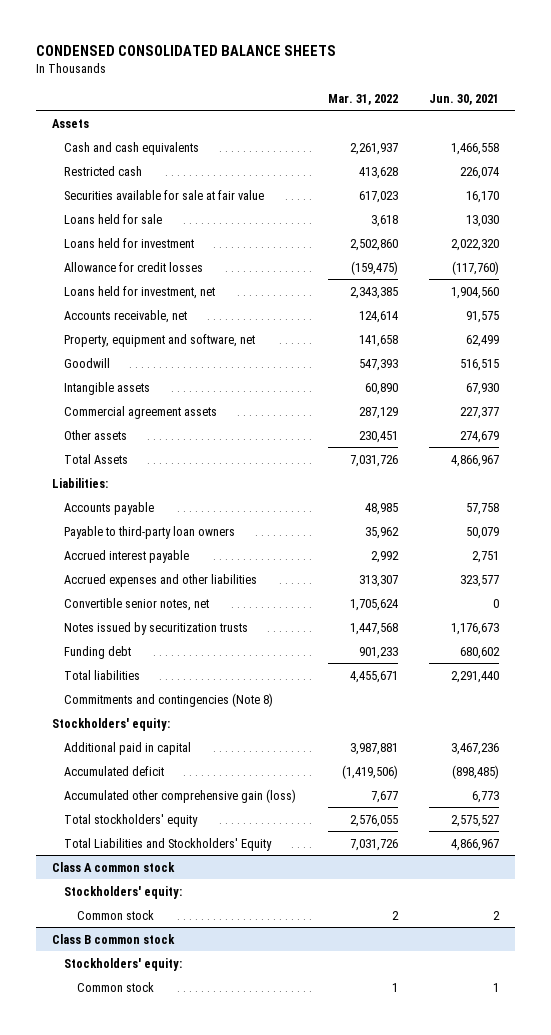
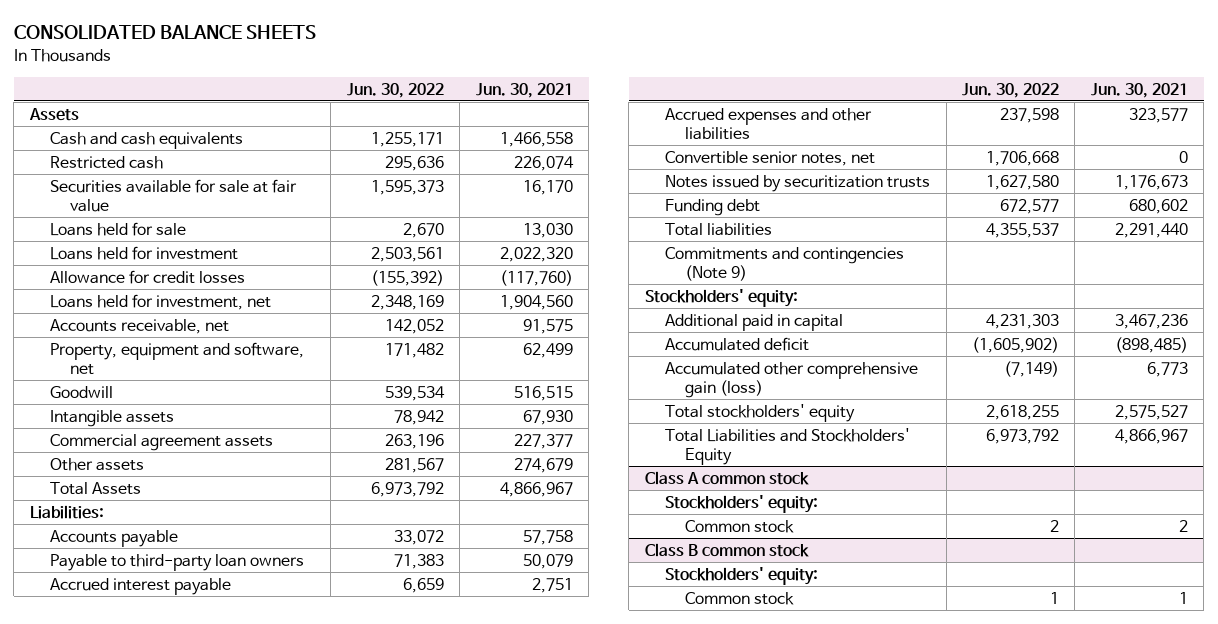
[36,44,337,56] CONDENSED CONSOLIDATED BALANCE SHEETS -> [13,24,316,39] CONSOLIDATED BALANCE SHEETS
[327,93,398,105] Mar. 31, 2022 -> none
none -> [346,82,444,98] Jun. 30, 2022
[64,692,274,707] Commitments and contingencies (Note 8) -> [665,246,905,281] Commitments and contingencies (Note 9)

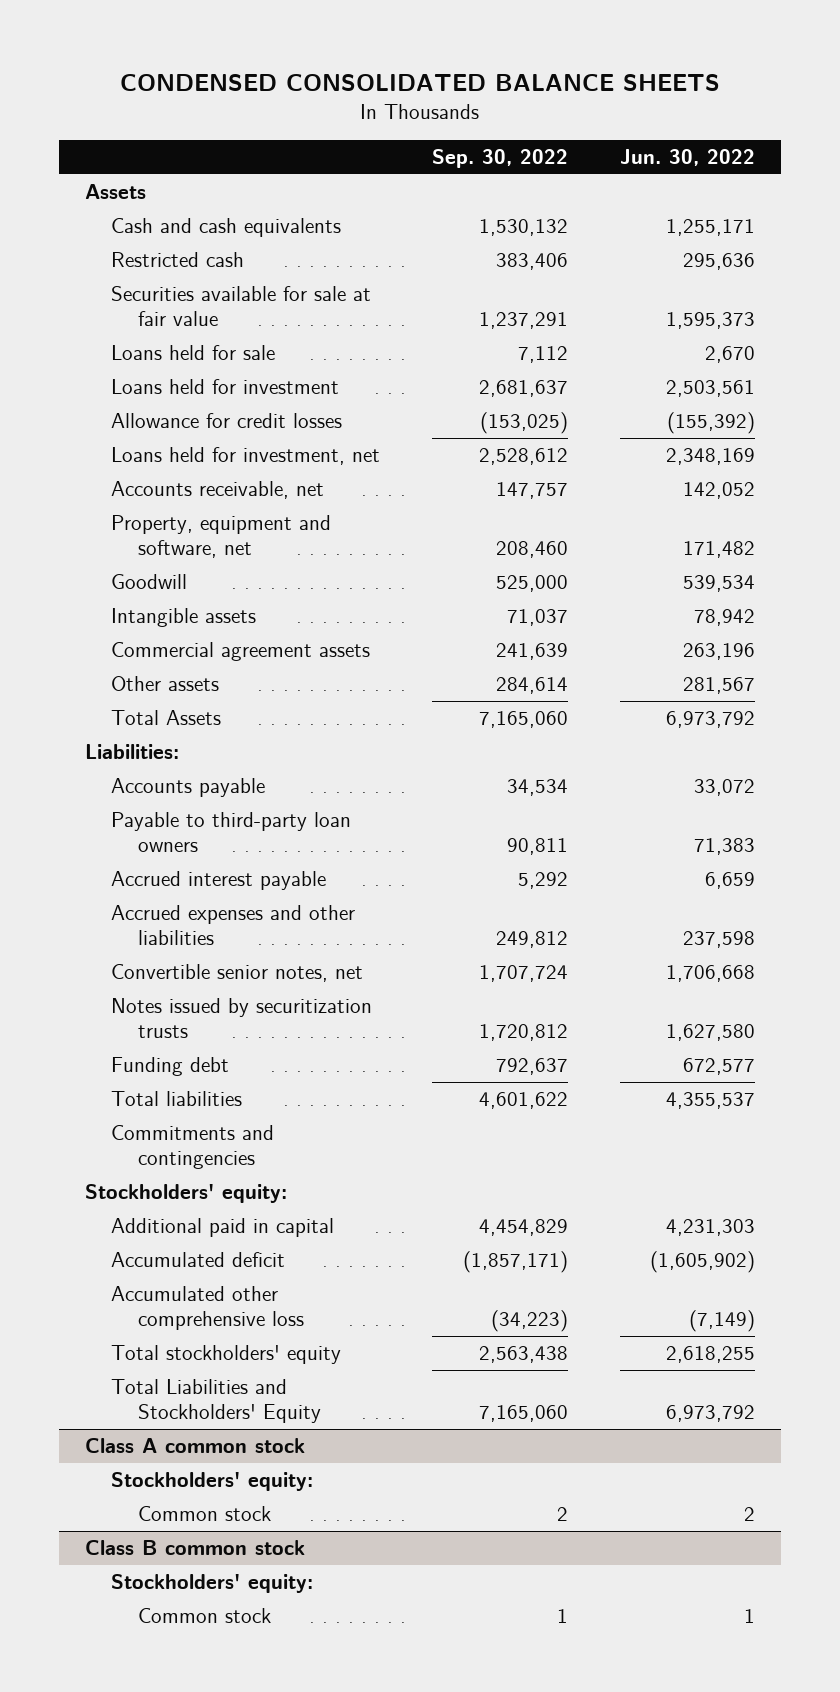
[13,24,316,39] CONSOLIDATED BALANCE SHEETS -> [119,74,720,92] CONDENSED CONSOLIDATED BALANCE SHEETS
[475,82,573,98] Jun. 30, 2021 -> none
none -> [432,148,569,168] Sep. 30, 2022
[665,246,905,281] Commitments and contingencies (Note 9) -> [111,1125,275,1169] Commitments and contingencies
[665,361,919,398] Accumulated other comprehensive gain (loss) -> [111,1286,305,1330] Accumulated other comprehensive loss

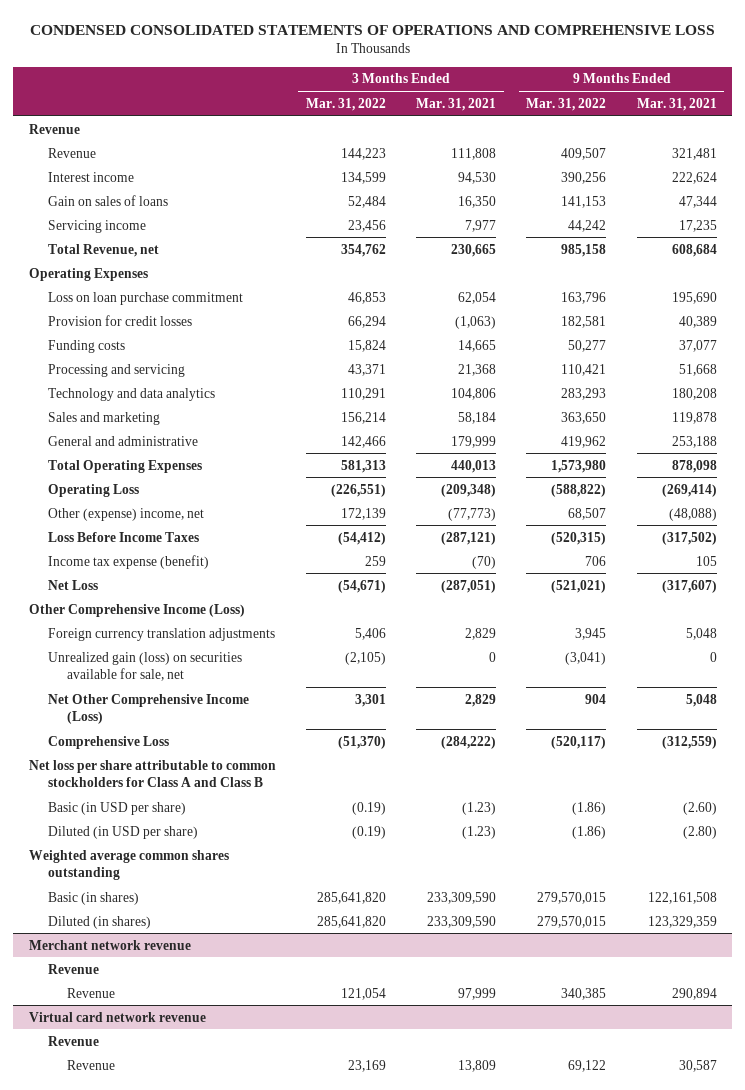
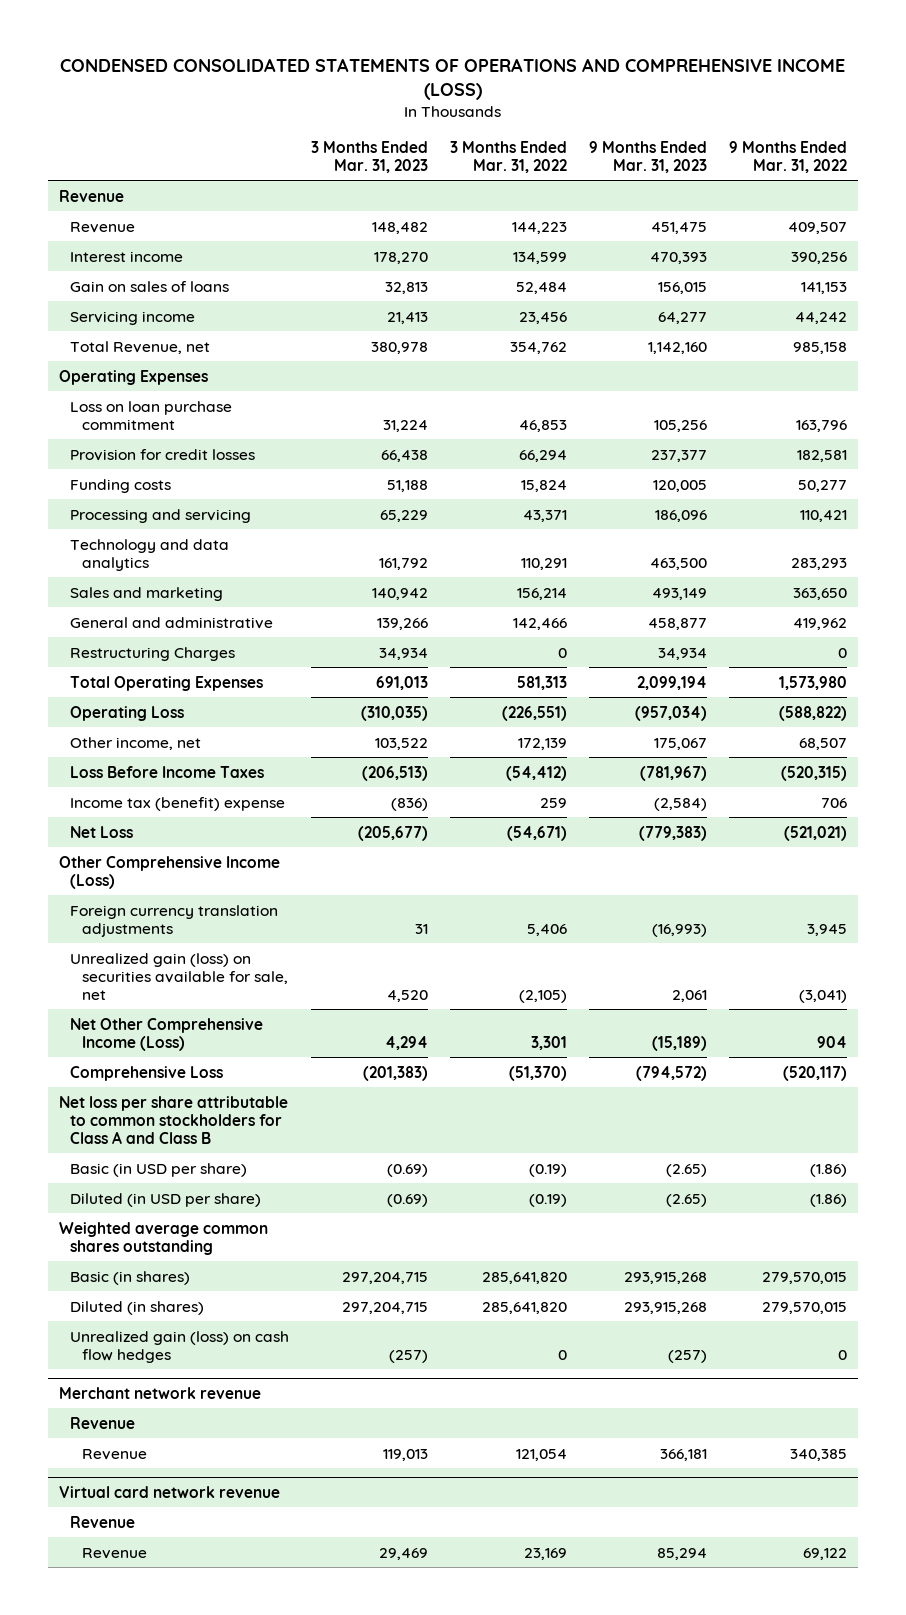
[29,24,715,35] CONDENSED CONSOLIDATED STATEMENTS OF OPERATIONS AND COMPREHENSIVE LOSS -> [59,57,845,100] CONDENSED CONSOLIDATED STATEMENTS OF OPERATIONS AND COMPREHENSIVE INCOME (LOSS)
[416,97,497,111] Mar. 31, 2021 -> none
[636,97,717,111] Mar. 31, 2021 -> none
none -> [311,140,429,173] 3 Months Ended Mar. 31, 2023
none -> [589,140,708,173] 9 Months Ended Mar. 31, 2023
none -> [70,646,236,661] Restructuring Charges
[47,507,204,521] Other (expense) income, net -> [70,736,202,750] Other income, net
[47,554,209,569] Income tax expense (benefit) -> [70,796,286,811] Income tax (benefit) expense
none -> [70,1330,290,1363] Unrealized gain (loss) on cash flow hedges

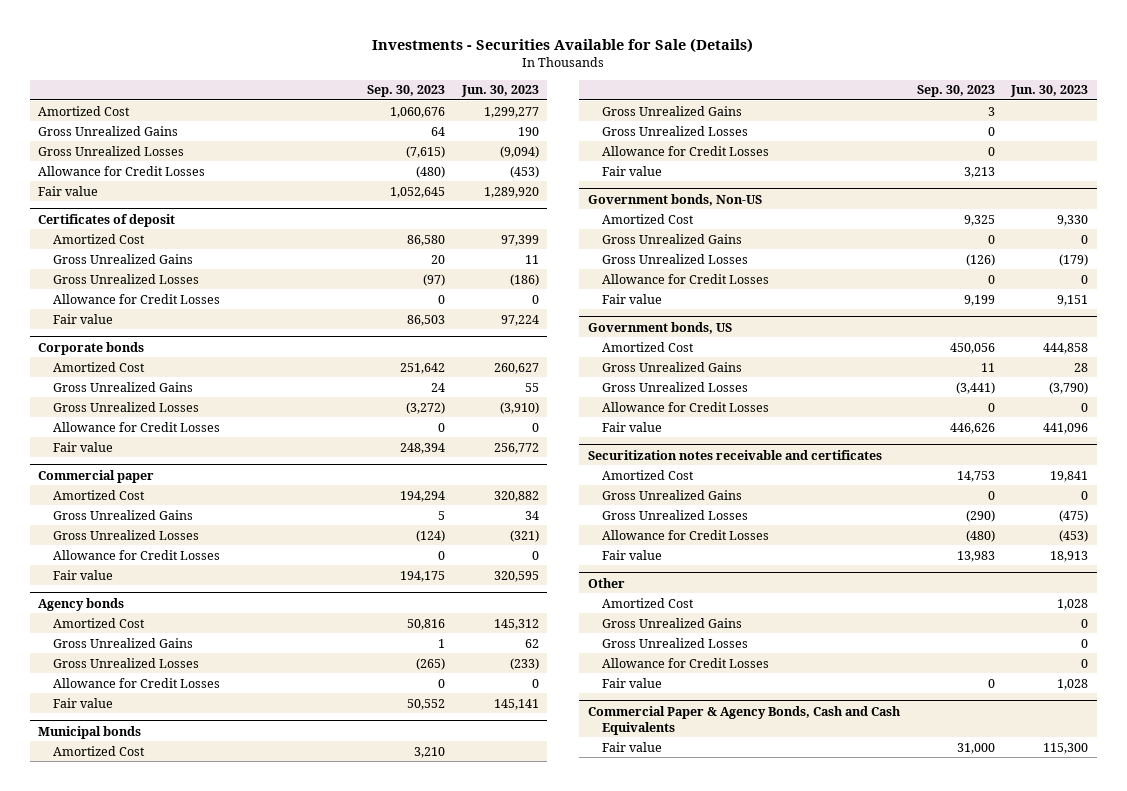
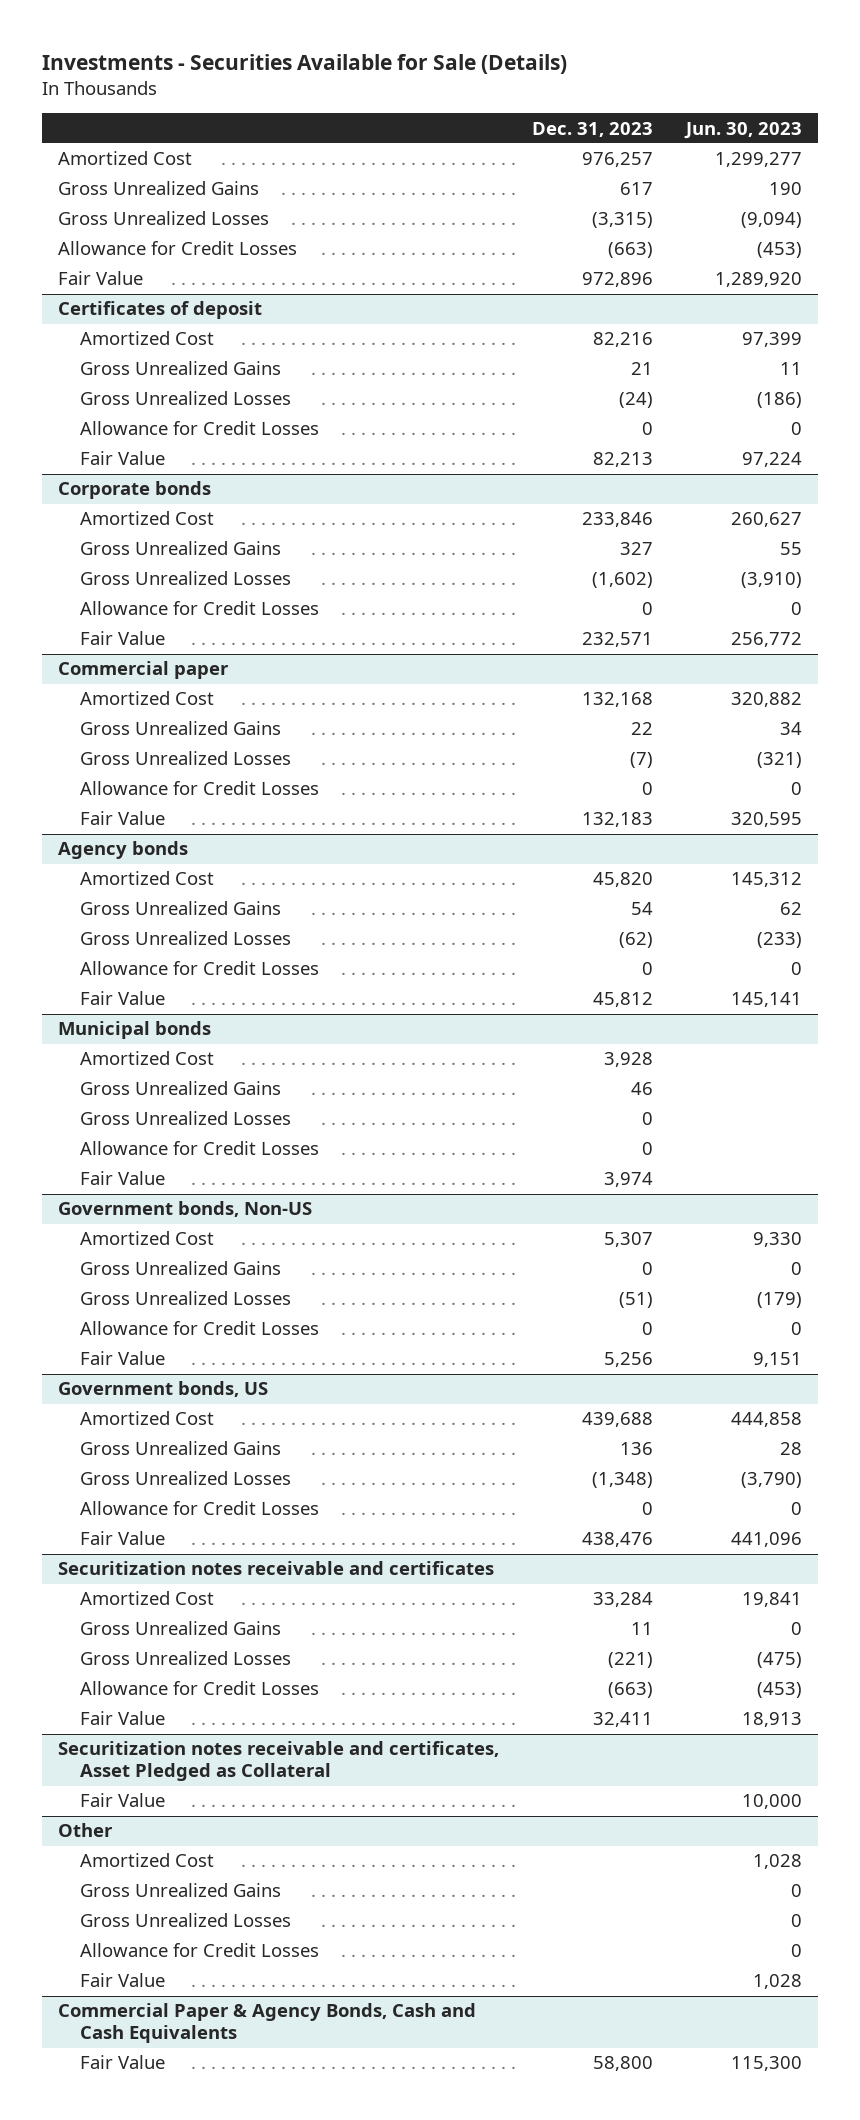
[367,85,446,98] Sep. 30, 2023 -> none
none -> [532,121,654,137] Dec. 31, 2023
[38,185,99,196] Fair value -> [58,271,144,286] Fair Value
[52,313,113,324] Fair value -> [80,451,166,466] Fair Value
[52,441,113,452] Fair value -> [80,631,166,646] Fair Value
[52,569,113,580] Fair value -> [80,811,166,826] Fair Value
[52,697,113,708] Fair value -> [80,991,166,1006] Fair Value
[602,165,663,176] Fair value -> [80,1171,166,1186] Fair Value
[602,293,663,304] Fair value -> [80,1351,166,1366] Fair Value
[602,421,663,432] Fair value -> [80,1531,166,1546] Fair Value
[602,549,663,560] Fair value -> [80,1711,166,1726] Fair Value
none -> [58,1741,500,1782] Securitization notes receivable and certificates, Asset Pledged as Collateral
none -> [80,1793,166,1808] Fair Value
[602,677,663,688] Fair value -> [80,1973,166,1988] Fair Value
[602,741,663,752] Fair value -> [80,2055,166,2070] Fair Value

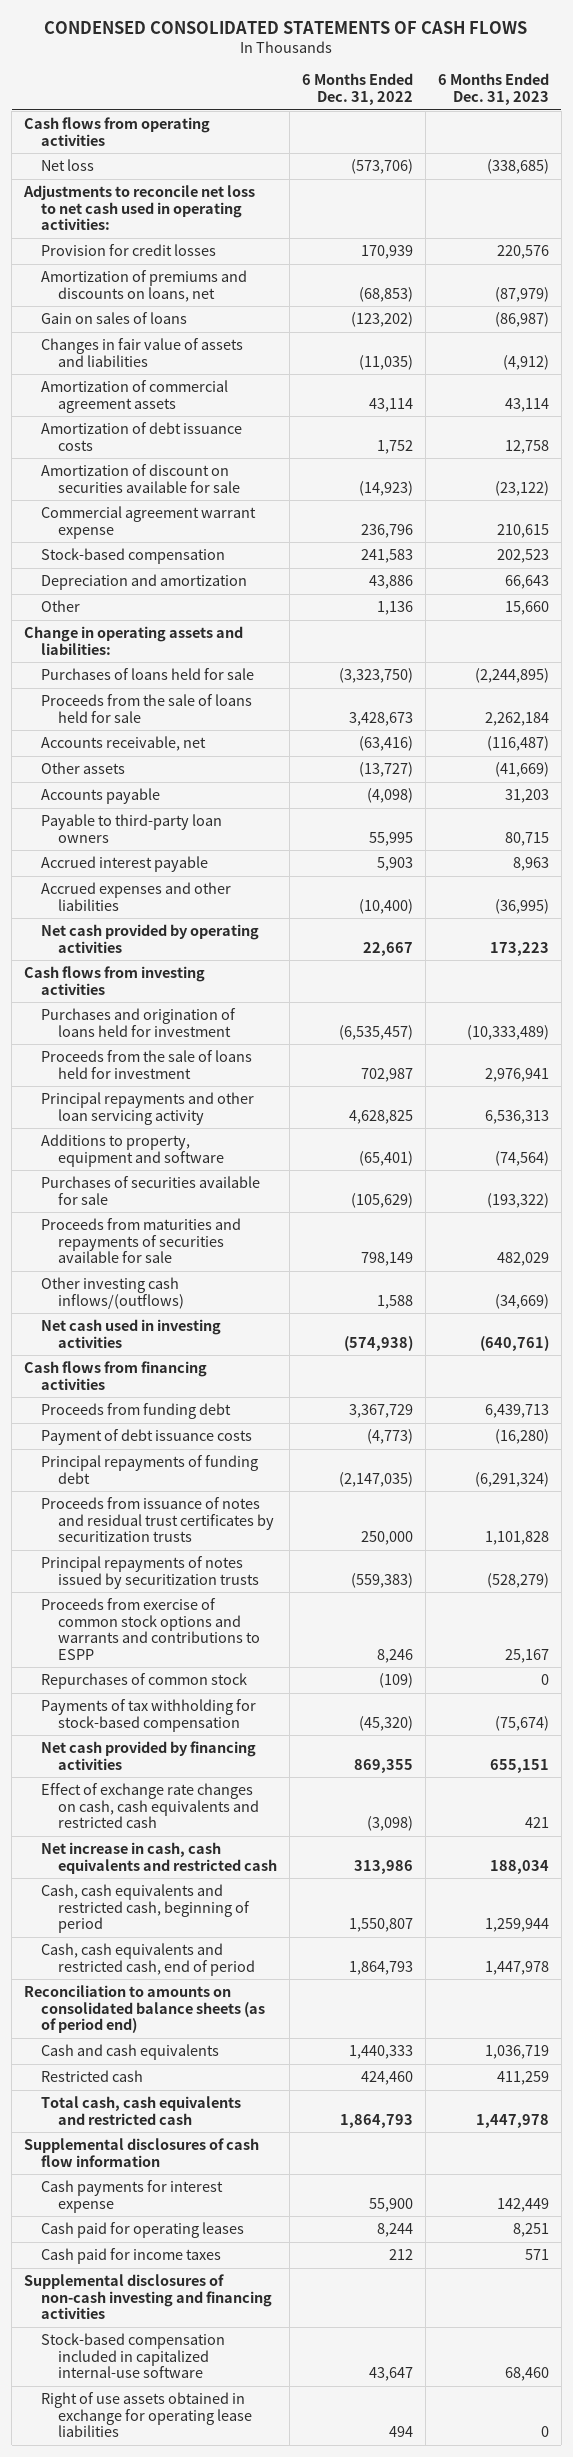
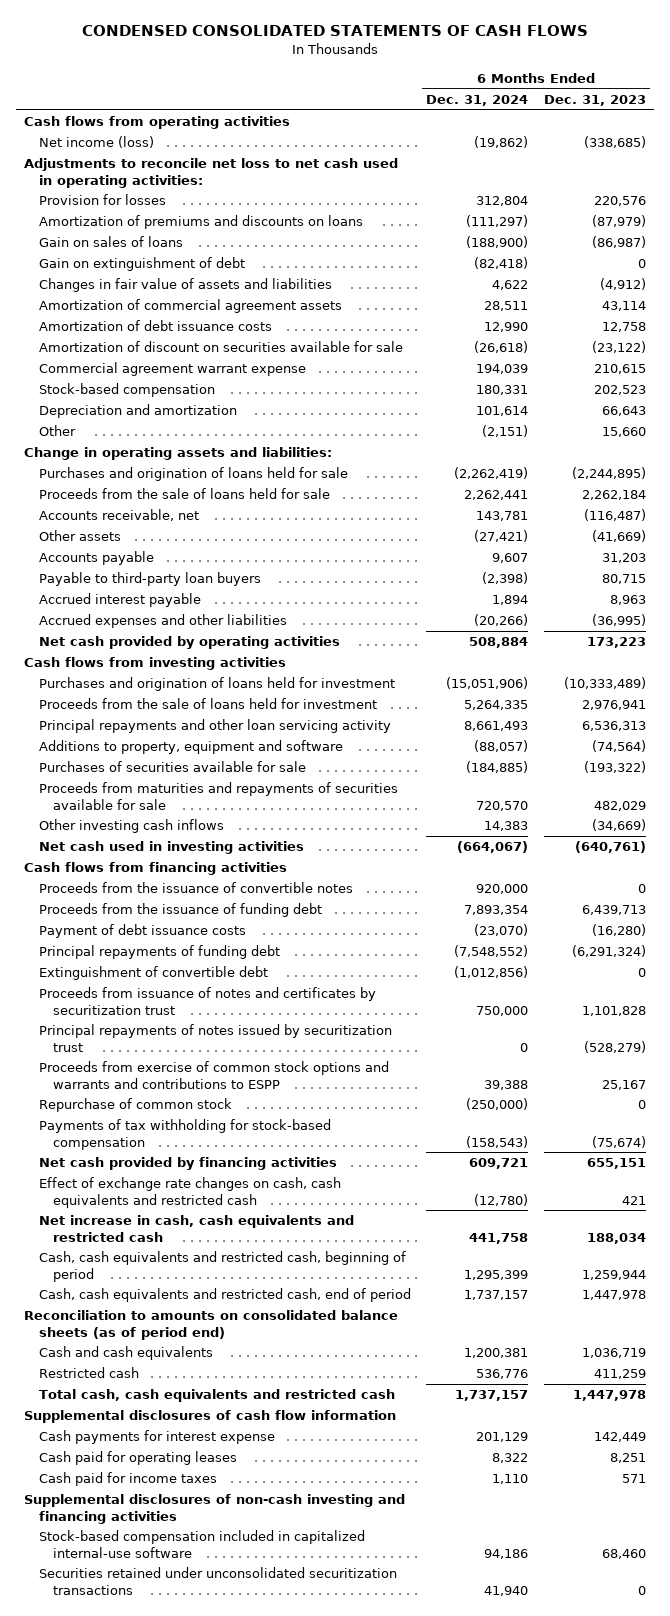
[301,73,413,105] 6 Months Ended Dec. 31, 2022 -> none
none -> [426,94,529,106] Dec. 31, 2024
[41,159,95,172] Net loss -> [38,136,154,149] Net income (loss)
[41,244,217,257] Provision for credit losses -> [38,194,166,206] Provision for losses
[41,270,248,302] Amortization of premiums and discounts on loans, net -> [38,215,363,230] Amortization of premiums and discounts on loans
none -> [38,257,245,272] Gain on extinguishment of debt
[41,668,255,681] Purchases of loans held for sale -> [38,467,348,482] Purchases and origination of loans held for sale
[41,814,223,843] Payable to third-party loan owners -> [38,572,261,587] Payable to third-party loan buyers
[41,1277,185,1309] Other investing cash inflows/(outflows) -> [38,819,224,834] Other investing cash inflows
none -> [38,882,353,894] Proceeds from the issuance of convertible notes
[41,1403,232,1420] Proceeds from funding debt -> [38,903,322,918] Proceeds from the issuance of funding debt
none -> [38,966,268,981] Extinguishment of convertible debt
[41,1497,275,1543] Proceeds from issuance of notes and residual trust certificates by securitization trusts -> [38,987,376,1015] Proceeds from issuance of notes and certificates by securitization trust
[41,1556,260,1589] Principal repayments of notes issued by securitization trusts -> [38,1024,392,1052] Principal repayments of notes issued by securitization trust
[41,1673,248,1690] Repurchases of common stock -> [38,1098,232,1113] Repurchase of common stock
[41,2392,253,2438] Right of use assets obtained in exchange for operating lease liabilities -> none
none -> [38,1567,397,1595] Securities retained under unconsolidated securitization transactions

